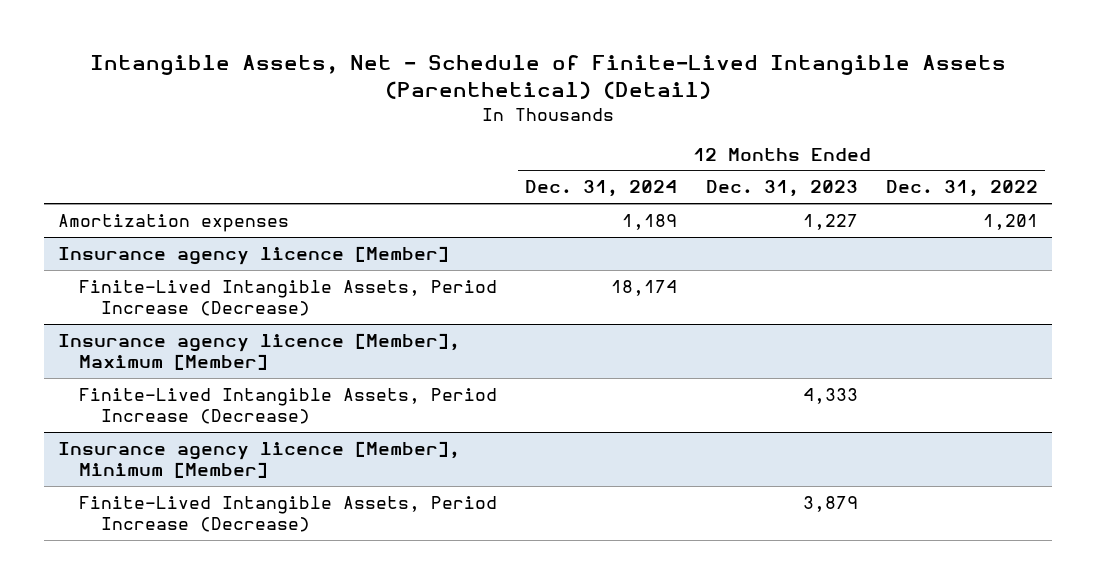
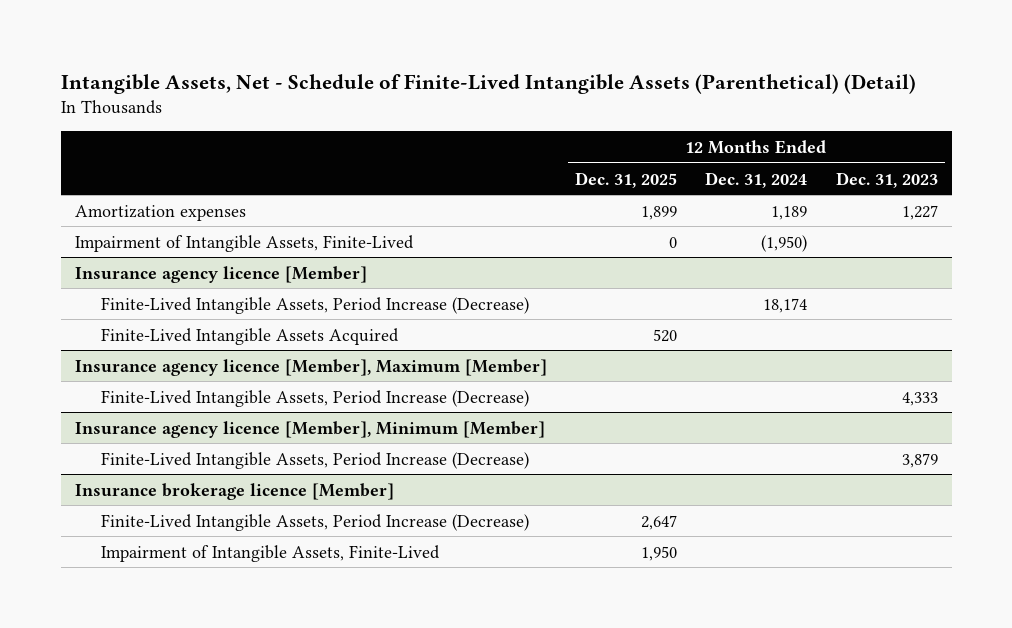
[885,180,1038,198] Dec. 31, 2022 -> none
none -> [574,171,677,188] Dec. 31, 2025
none -> [74,234,414,252] Impairment of Intangible Assets, Finite-Lived
none -> [101,327,400,345] Finite-Lived Intangible Assets Acquired
none -> [74,482,394,500] Insurance brokerage licence [Member]
none -> [101,513,530,531] Finite-Lived Intangible Assets, Period Increase (Decrease)
none -> [101,544,441,562] Impairment of Intangible Assets, Finite-Lived

